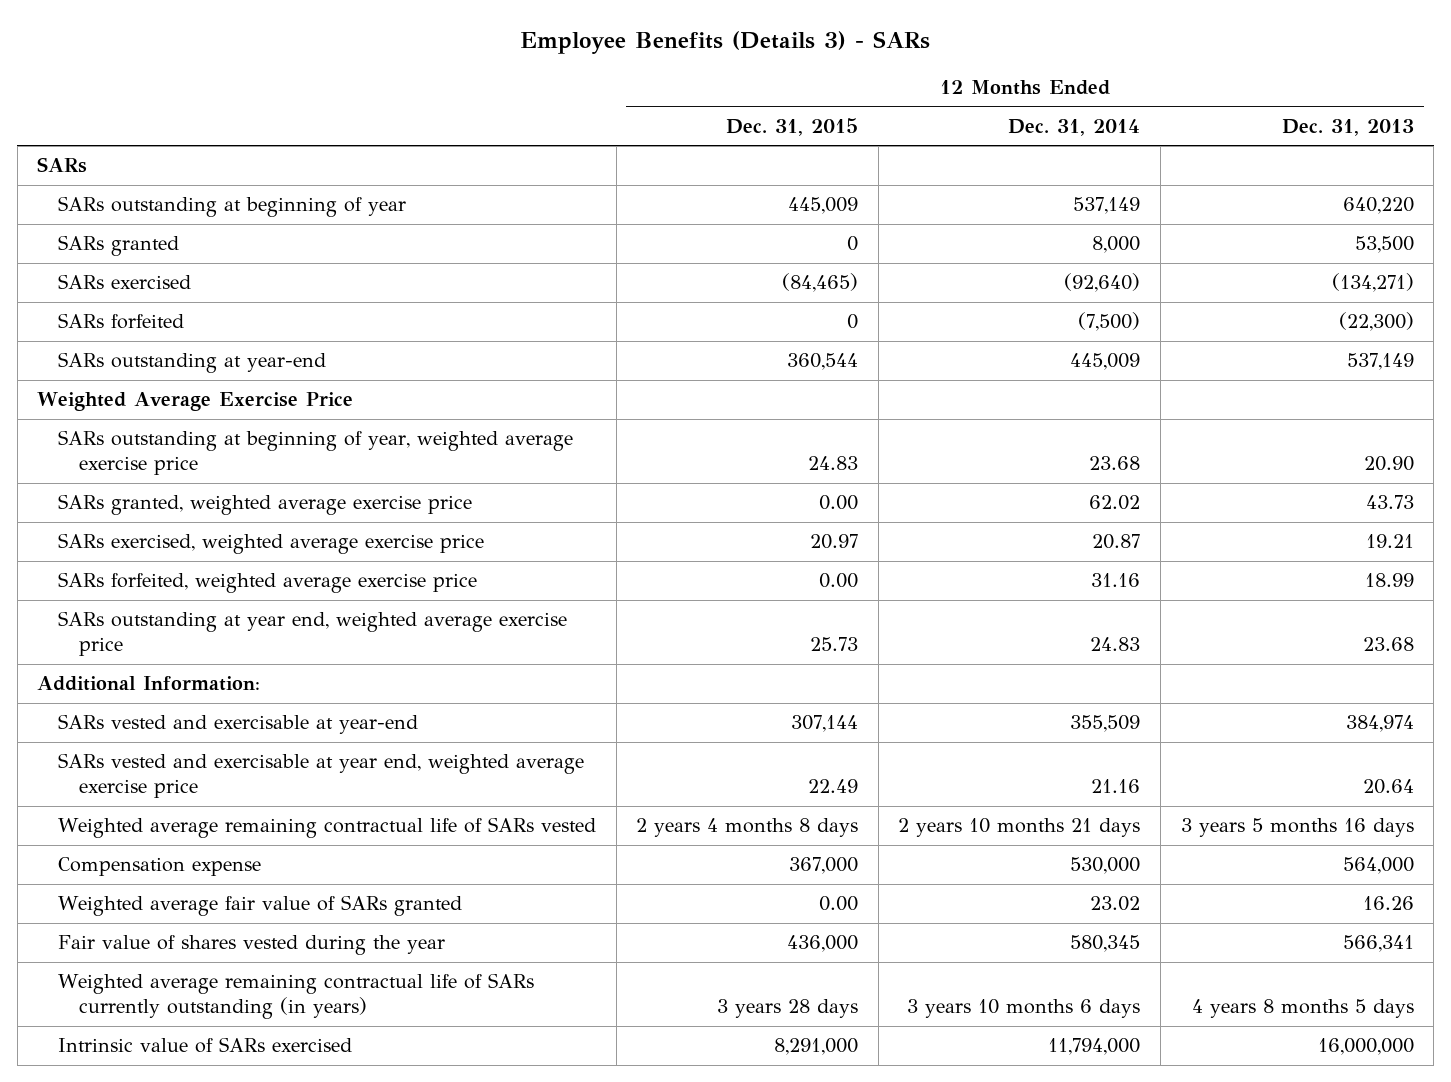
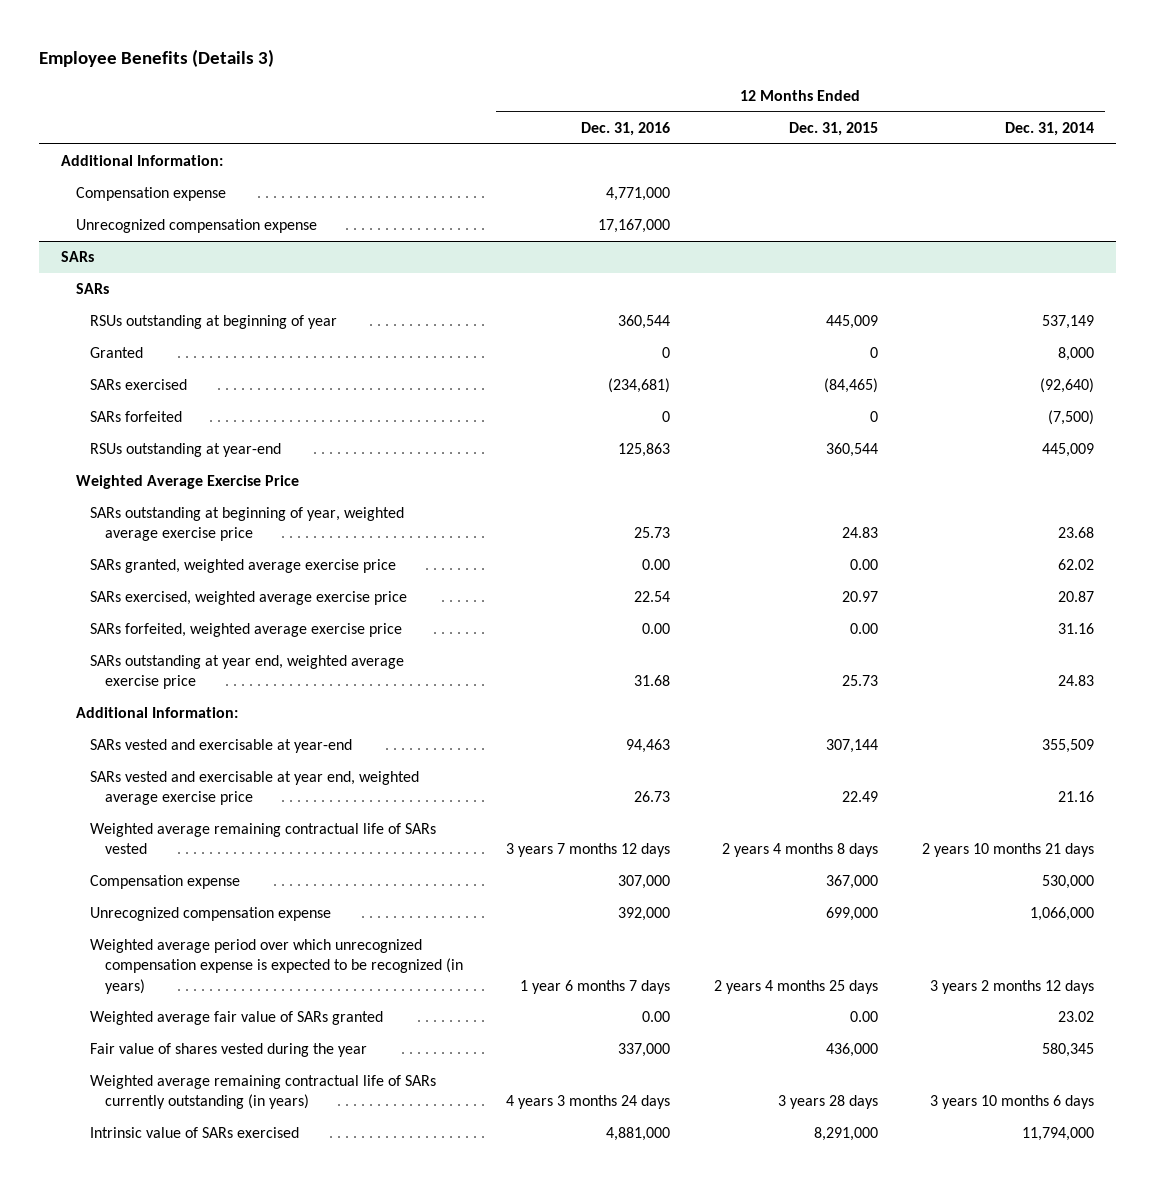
[520,30,931,54] Employee Benefits (Details 3) - SARs -> [39,48,275,67] Employee Benefits (Details 3)
[1281,118,1414,136] Dec. 31, 2013 -> none
none -> [581,121,671,136] Dec. 31, 2016
none -> [60,155,223,167] Additional Information:
none -> [75,187,226,202] Compensation expense
none -> [75,219,317,234] Unrecognized compensation expense
none -> [60,251,94,263] SARs
[58,196,407,218] SARs outstanding at beginning of year -> [90,315,338,330] RSUs outstanding at beginning of year
[58,235,180,257] SARs granted -> [90,347,144,359] Granted
[58,352,327,374] SARs outstanding at year-end -> [90,443,282,458] RSUs outstanding at year-end
none -> [90,907,332,922] Unrecognized compensation expense
none -> [90,939,463,994] Weighted average period over which unrecognized compensation expense is expected to be recognized (in years)

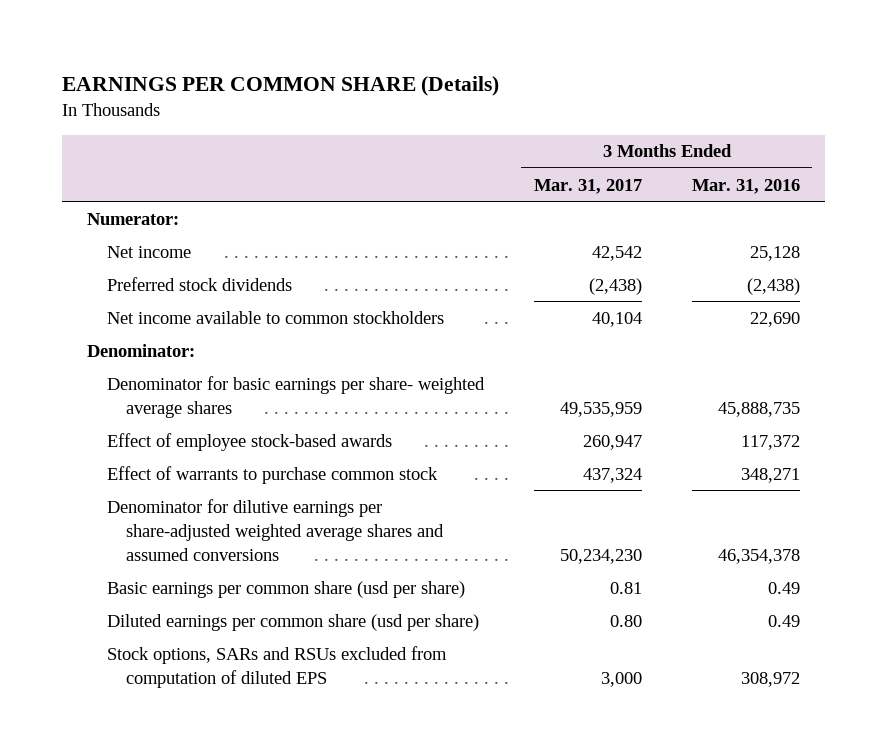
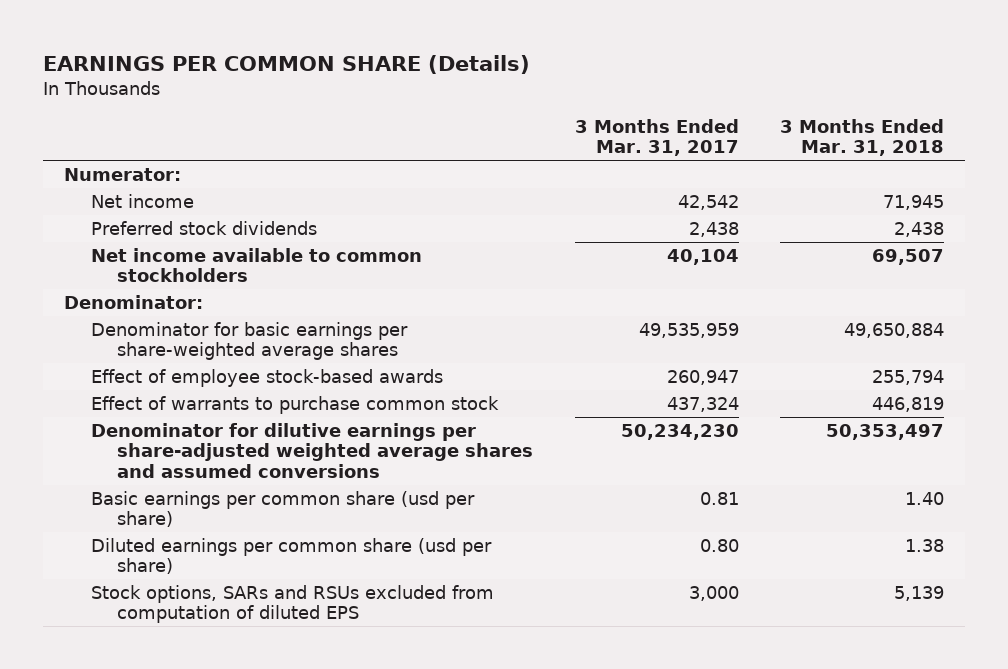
[691,178,800,194] Mar. 31, 2016 -> none
none -> [780,118,945,157] 3 Months Ended Mar. 31, 2018
[588,277,642,295] (2,438) -> [688,221,739,237] 2,438
[106,375,485,418] Denominator for basic earnings per share- weighted average shares -> [90,321,408,361] Denominator for basic earnings per share-weighted average shares

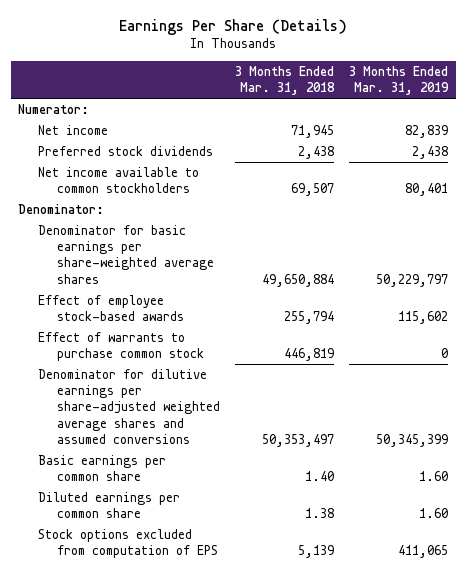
[43,55,531,75] EARNINGS PER COMMON SHARE (Details) -> [119,18,348,35] Earnings Per Share (Details)
[574,118,739,157] 3 Months Ended Mar. 31, 2017 -> none
none -> [349,65,450,96] 3 Months Ended Mar. 31, 2019
[90,490,475,528] Basic earnings per common share (usd per share) -> [37,454,166,482] Basic earnings per common share
[90,537,492,575] Diluted earnings per common share (usd per share) -> [37,491,180,519] Diluted earnings per common share
[90,584,494,624] Stock options, SARs and RSUs excluded from computation of diluted EPS -> [37,528,219,559] Stock options excluded from computation of EPS

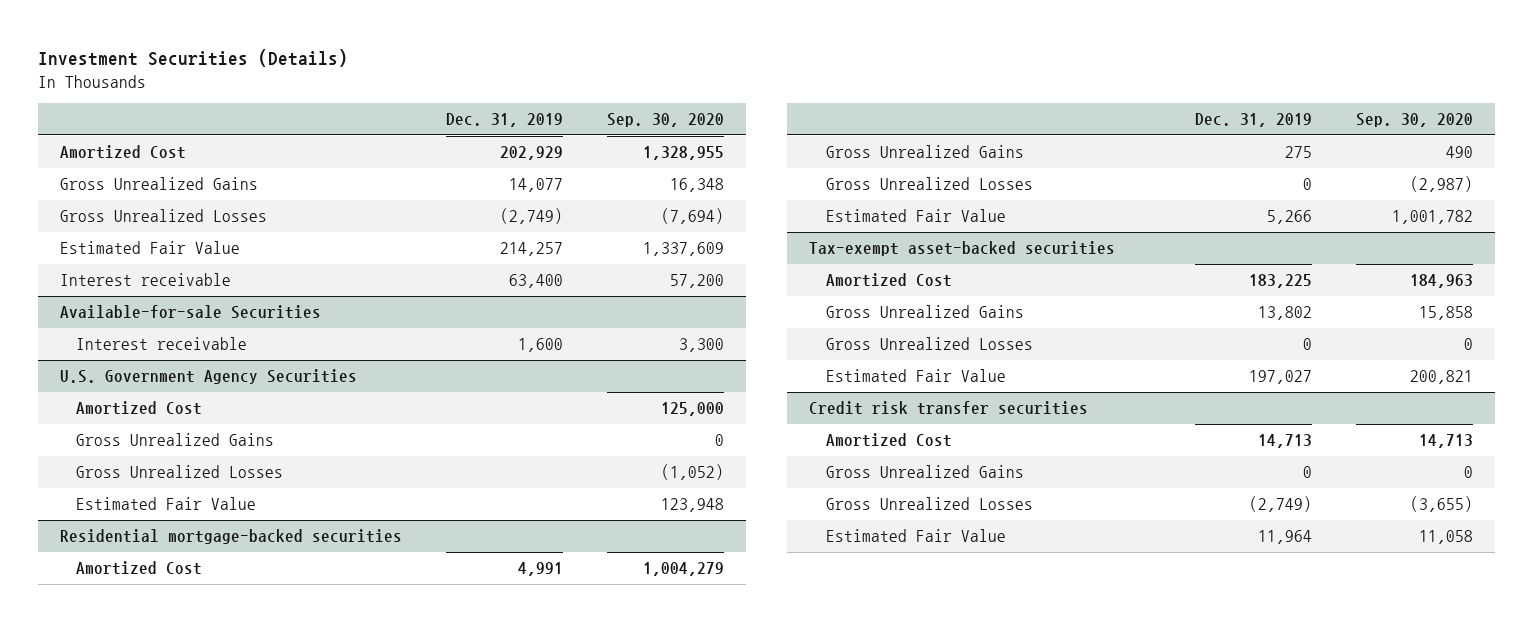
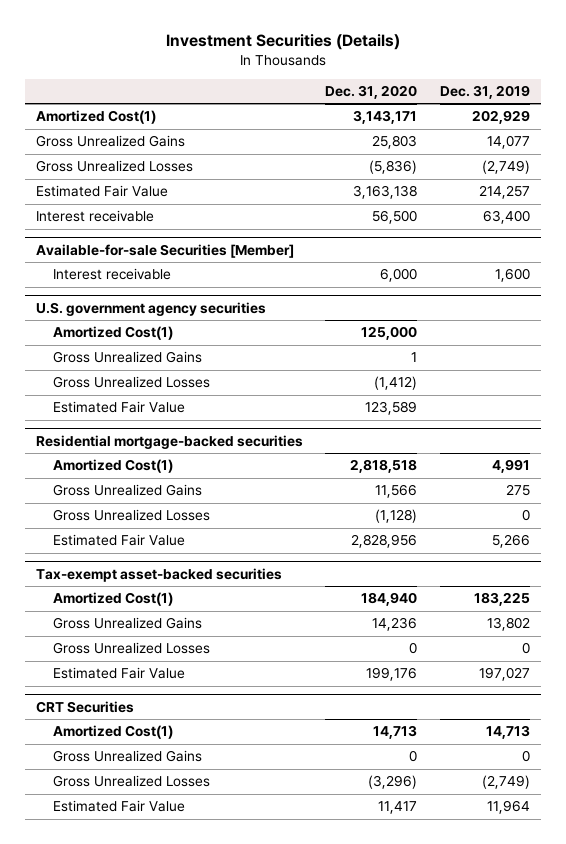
[606,113,724,128] Sep. 30, 2020 -> none
none -> [325,84,418,99] Dec. 31, 2020
[60,145,187,160] Amortized Cost -> [35,110,156,125] Amortized Cost(1)
[60,305,322,320] Available-for-sale Securities -> [35,243,294,258] Available-for-sale Securities [Member]
[60,369,358,385] U.S. Government Agency Securities -> [35,301,266,316] U.S. government agency securities
[76,401,203,416] Amortized Cost -> [52,326,173,341] Amortized Cost(1)
[76,561,203,576] Amortized Cost -> [52,459,173,474] Amortized Cost(1)
[825,273,952,288] Amortized Cost -> [52,592,173,607] Amortized Cost(1)
[809,401,1089,416] Credit risk transfer securities -> [35,700,134,713] CRT Securities
[825,433,952,448] Amortized Cost -> [52,725,173,740] Amortized Cost(1)

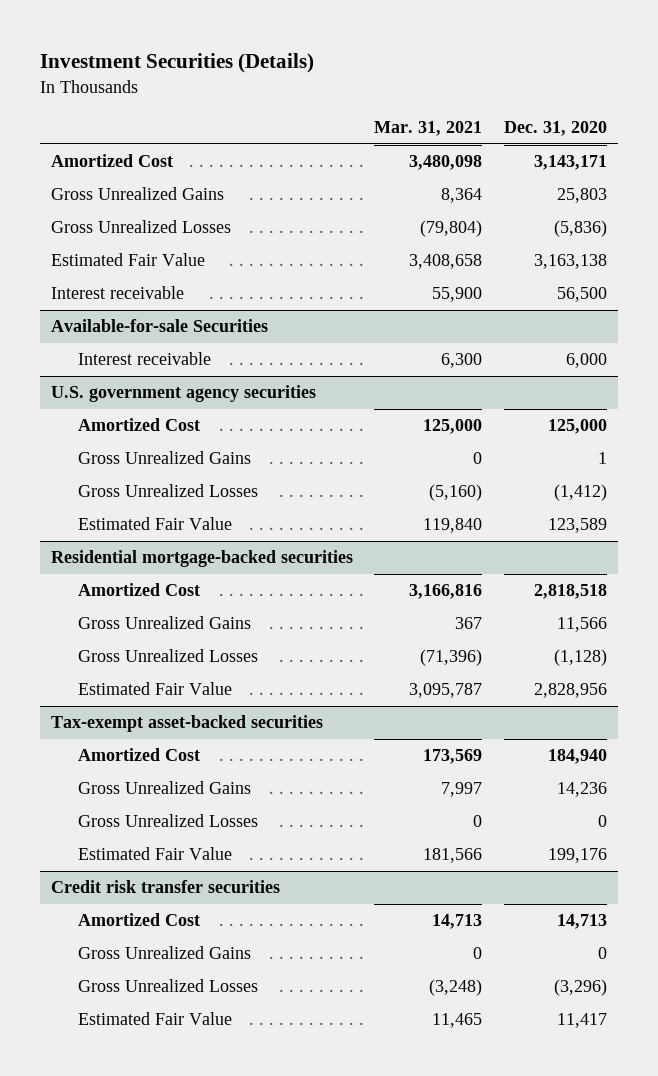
[439,84,530,99] Dec. 31, 2019 -> none
none -> [374,121,483,137] Mar. 31, 2021
[35,110,156,125] Amortized Cost(1) -> [50,154,173,168] Amortized Cost
[35,243,294,258] Available-for-sale Securities [Member] -> [50,319,268,333] Available-for-sale Securities
[52,326,173,341] Amortized Cost(1) -> [78,418,201,432] Amortized Cost
[52,459,173,474] Amortized Cost(1) -> [78,583,201,597] Amortized Cost
[52,592,173,607] Amortized Cost(1) -> [78,748,201,762] Amortized Cost
[35,700,134,713] CRT Securities -> [50,880,280,894] Credit risk transfer securities
[52,725,173,740] Amortized Cost(1) -> [78,913,201,927] Amortized Cost

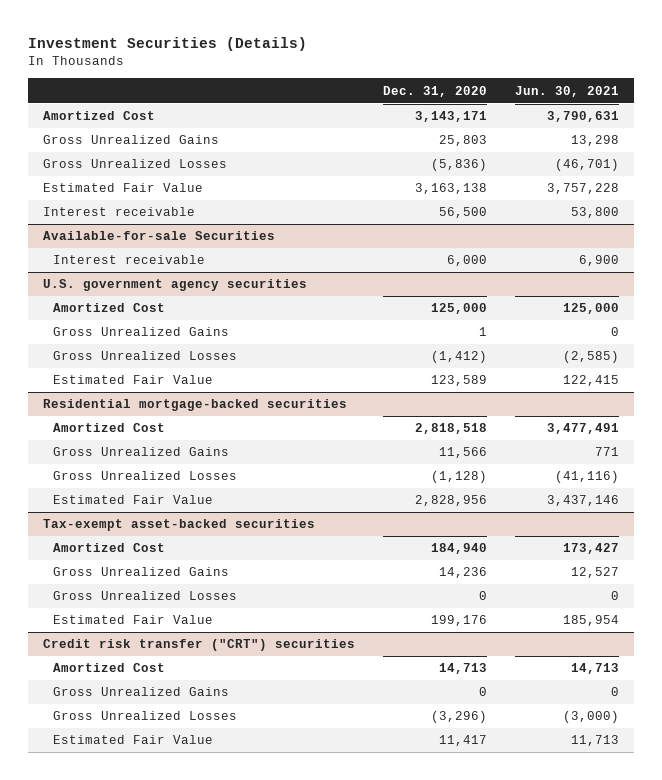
[374,121,483,137] Mar. 31, 2021 -> none
none -> [515,85,620,97] Jun. 30, 2021
[50,880,280,894] Credit risk transfer securities -> [42,639,355,652] Credit risk transfer ("CRT") securities

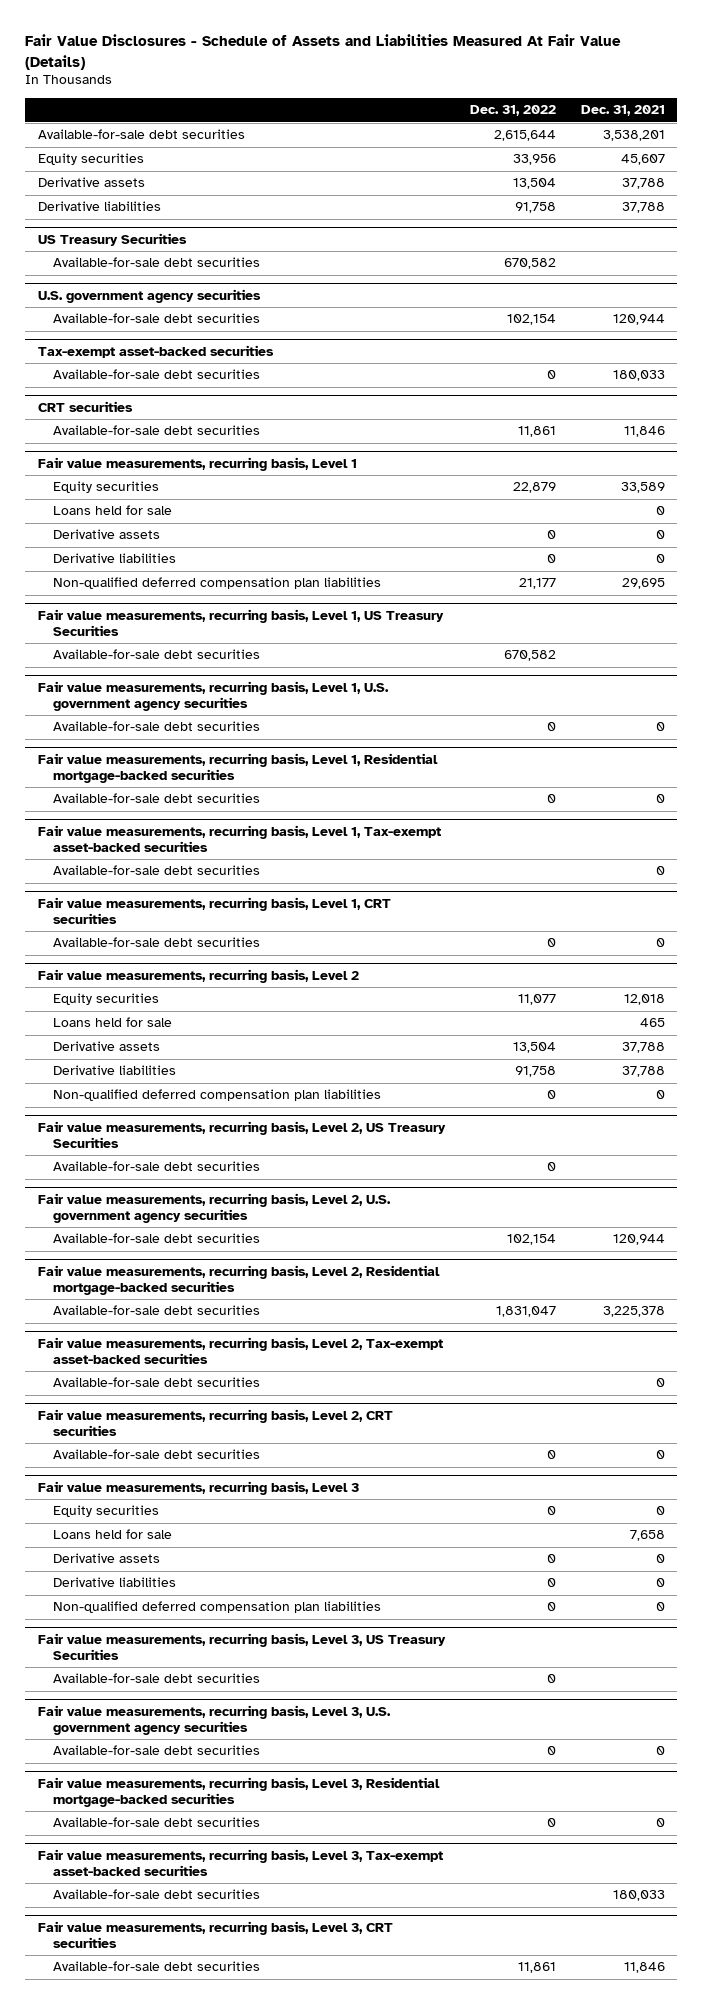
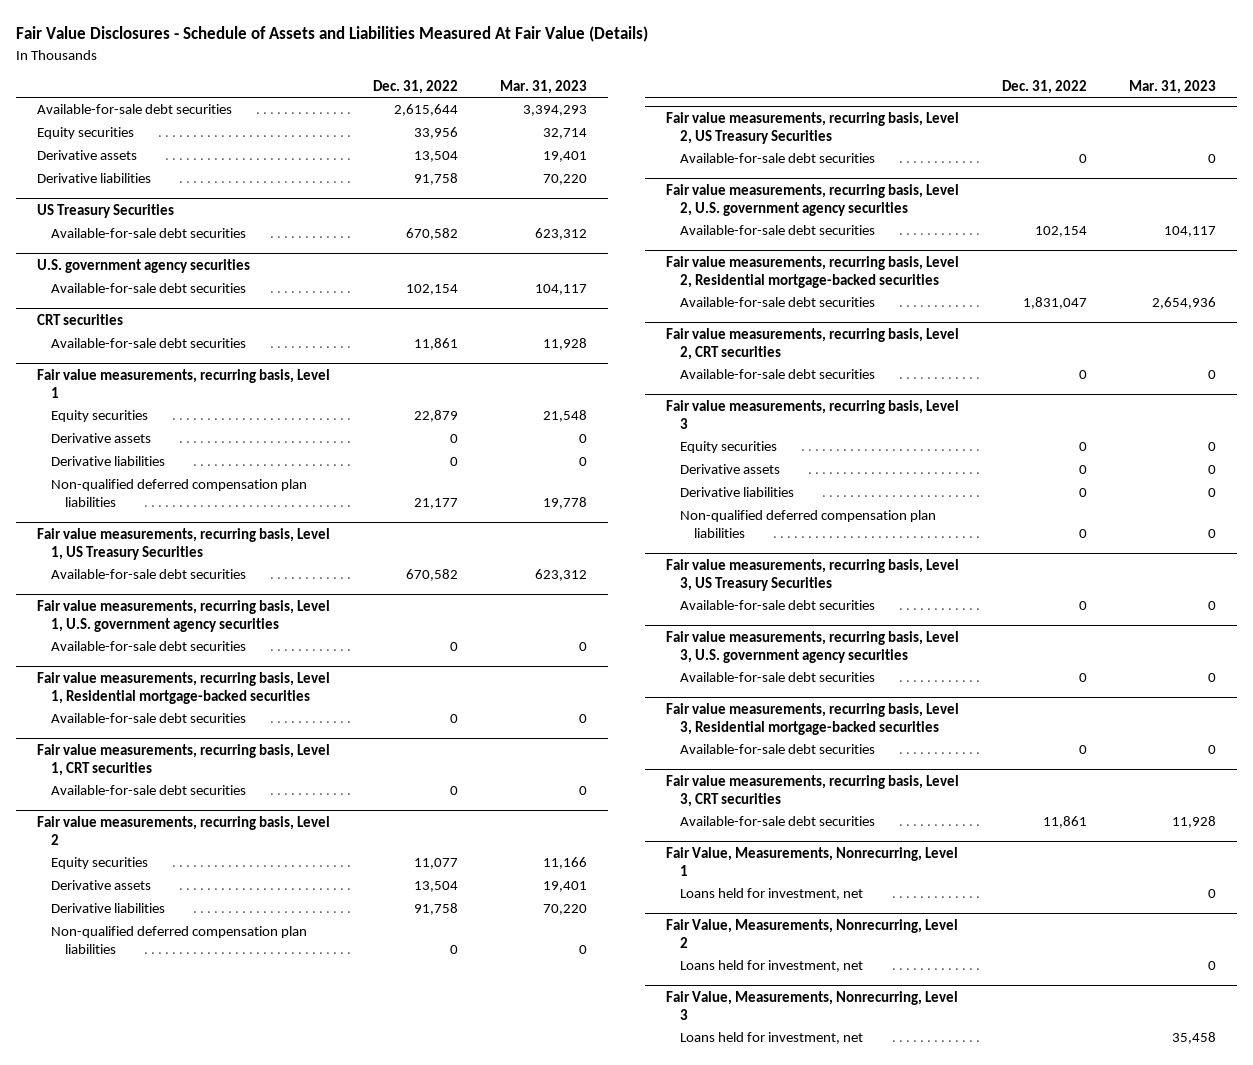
[580,105,665,117] Dec. 31, 2021 -> none
none -> [499,79,587,94] Mar. 31, 2023
[37,344,274,358] Tax-exempt asset-backed securities -> none
[53,369,261,380] Available-for-sale debt securities -> none
[53,505,173,516] Loans held for sale -> none
[37,824,441,852] Fair value measurements, recurring basis, Level 1, Tax-exempt asset-backed securities -> none
[53,865,261,876] Available-for-sale debt securities -> none
[53,1017,173,1028] Loans held for sale -> none
[37,1336,443,1364] Fair value measurements, recurring basis, Level 2, Tax-exempt asset-backed securities -> none
[53,1377,261,1388] Available-for-sale debt securities -> none
[53,1529,173,1540] Loans held for sale -> none
[37,1848,443,1876] Fair value measurements, recurring basis, Level 3, Tax-exempt asset-backed securities -> none
[53,1889,261,1900] Available-for-sale debt securities -> none
none -> [666,847,959,876] Fair Value, Measurements, Nonrecurring, Level 1
none -> [680,888,864,901] Loans held for investment, net
none -> [666,919,959,948] Fair Value, Measurements, Nonrecurring, Level 2
none -> [680,960,864,973] Loans held for investment, net
none -> [666,991,959,1020] Fair Value, Measurements, Nonrecurring, Level 3
none -> [680,1032,864,1045] Loans held for investment, net

